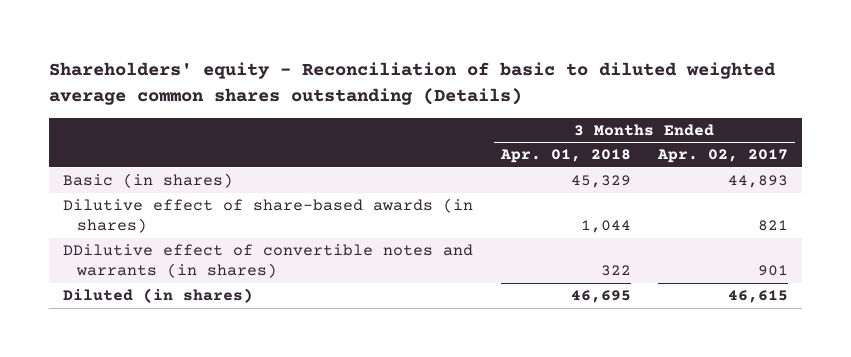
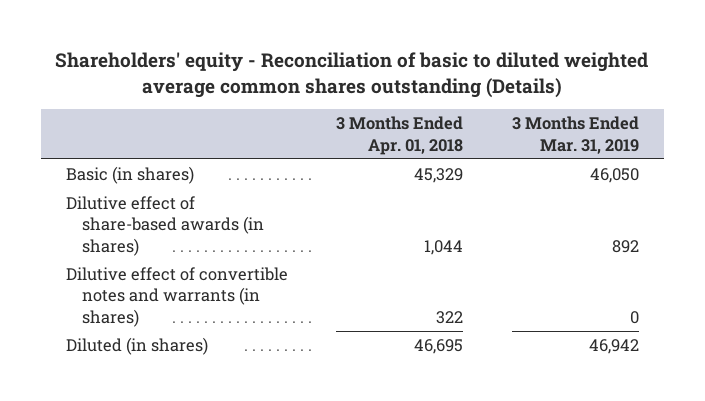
[657,149,789,164] Apr. 02, 2017 -> none
none -> [512,116,640,154] 3 Months Ended Mar. 31, 2019
[63,244,474,279] DDilutive effect of convertible notes and warrants (in shares) -> [65,267,288,327] Dilutive effect of convertible notes and warrants (in shares)

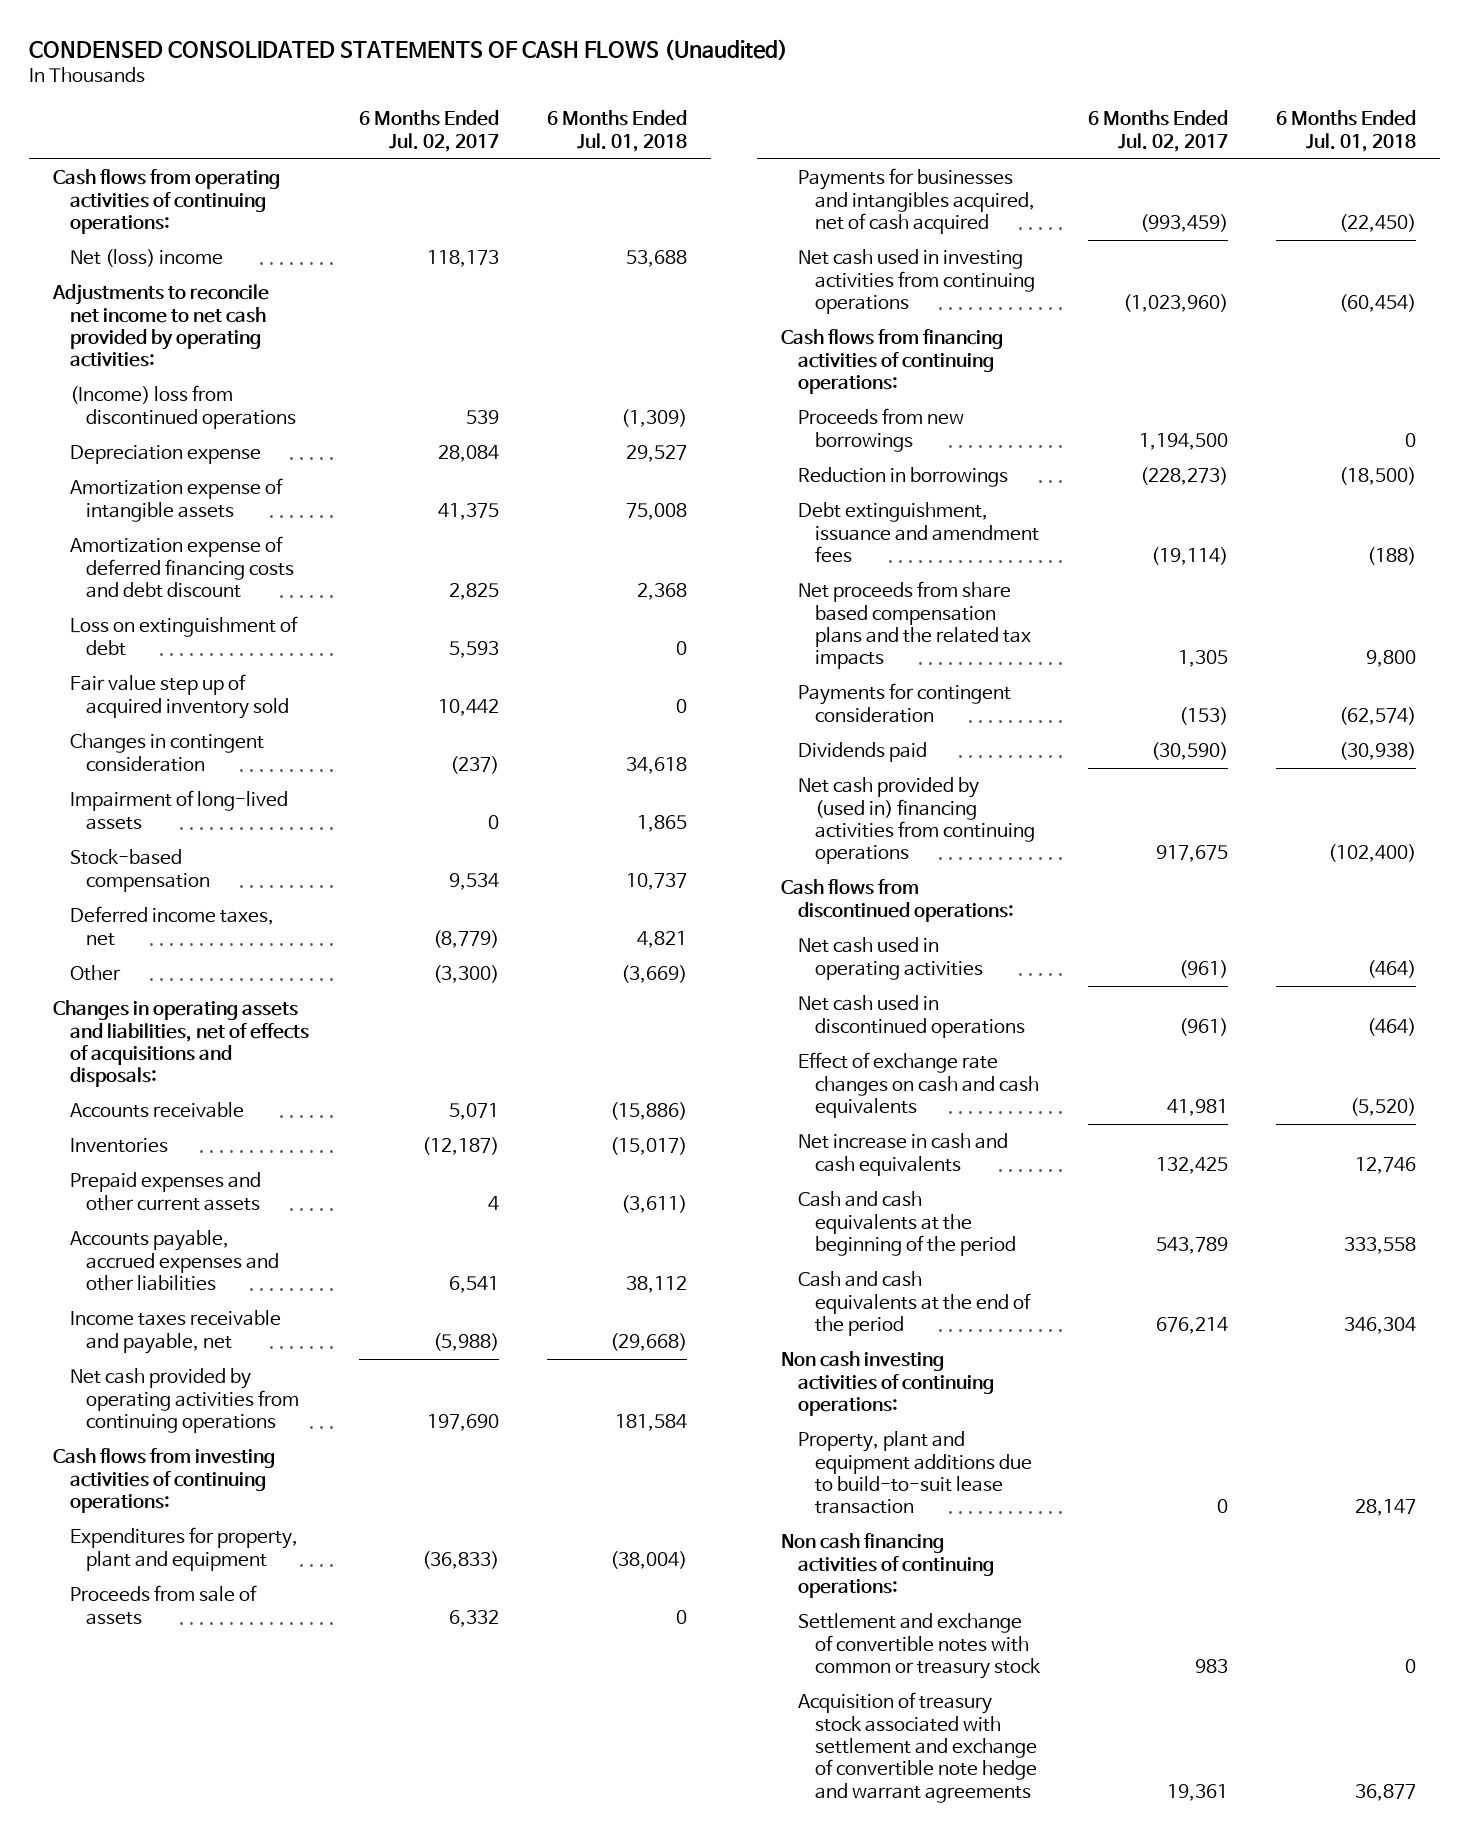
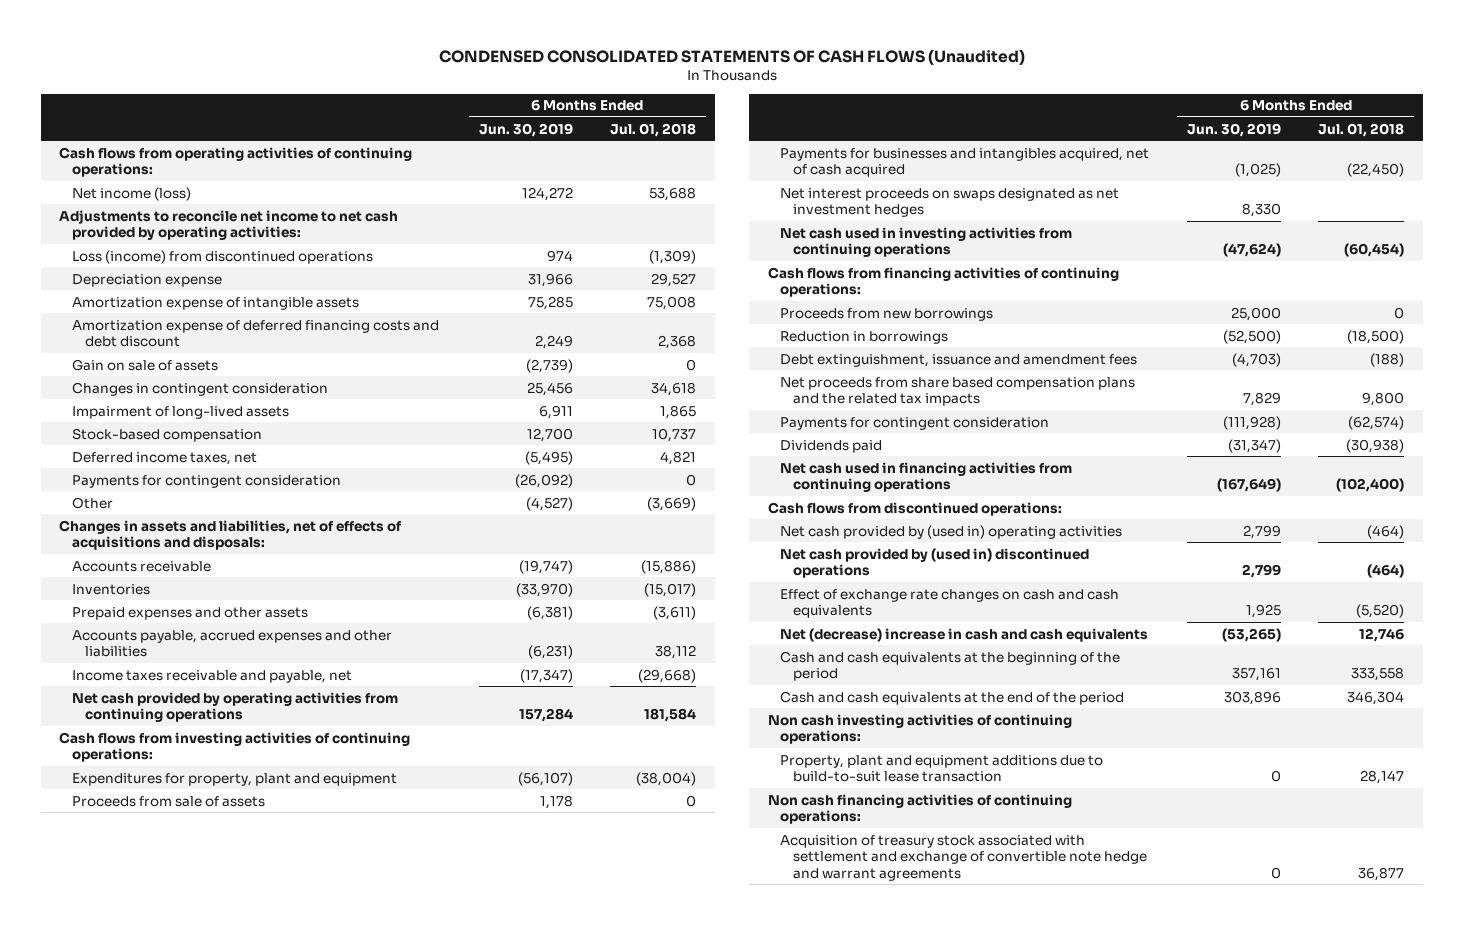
[359,110,500,152] 6 Months Ended Jul. 02, 2017 -> none
none -> [478,122,573,137] Jun. 30, 2019
[69,249,223,268] Net (loss) income -> [72,186,192,201] Net income (loss)
[69,385,297,429] (Income) loss from discontinued operations -> [72,249,374,264] Loss (income) from discontinued operations
[69,616,298,656] Loss on extinguishment of debt -> none
[69,674,290,719] Fair value step up of acquired inventory sold -> none
none -> [72,358,219,371] Gain on sale of assets
none -> [72,474,342,488] Payments for contingent consideration
[52,1000,309,1088] Changes in operating assets and liabilities, net of effects of acquisitions and disposals: -> [59,519,403,551] Changes in assets and liabilities, net of effects of acquisitions and disposals:
[69,1172,261,1211] Prepaid expenses and other current assets -> [72,606,309,620] Prepaid expenses and other assets
none -> [780,187,1120,218] Net interest proceeds on swaps designated as net investment hedges
[798,777,1036,865] Net cash provided by (used in) financing activities from continuing operations -> [780,461,1073,493] Net cash used in financing activities from continuing operations
[798,937,984,980] Net cash used in operating activities -> [780,524,1123,539] Net cash provided by (used in) operating activities
[798,995,1026,1038] Net cash used in discontinued operations -> [780,547,1090,579] Net cash provided by (used in) discontinued operations
[798,1133,1009,1176] Net increase in cash and cash equivalents -> [780,627,1149,642] Net (decrease) increase in cash and cash equivalents
[798,1613,1042,1679] Settlement and exchange of convertible notes with common or treasury stock -> none

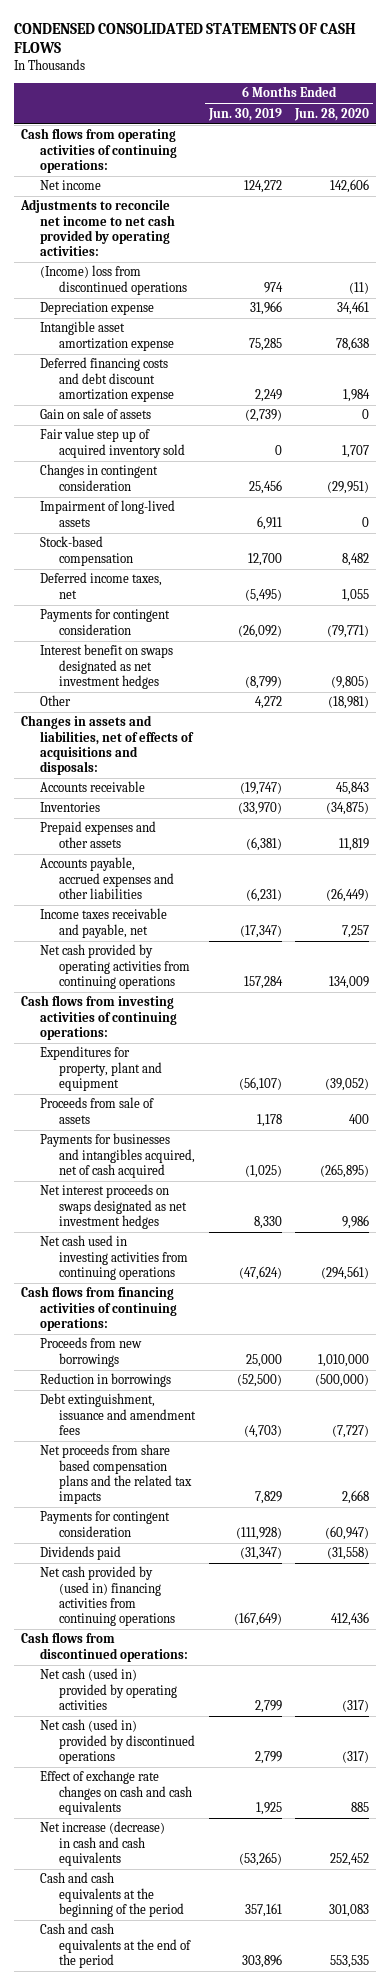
[438,48,1025,65] CONDENSED CONSOLIDATED STATEMENTS OF CASH FLOWS (Unaudited) -> [14,22,357,54] CONDENSED CONSOLIDATED STATEMENTS OF CASH FLOWS
[610,122,697,137] Jul. 01, 2018 -> none
none -> [294,107,370,121] Jun. 28, 2020
[72,186,192,201] Net income (loss) -> [40,180,102,191] Net income
[72,249,374,264] Loss (income) from discontinued operations -> [40,265,188,295] (Income) loss from discontinued operations
[72,296,360,310] Amortization expense of intangible assets -> [40,321,175,351] Intangible asset amortization expense
[72,319,440,348] Amortization expense of deferred financing costs and debt discount -> [40,357,175,403] Deferred financing costs and debt discount amortization expense
none -> [40,428,186,458] Fair value step up of acquired inventory sold
none -> [40,644,174,690] Interest benefit on swaps designated as net investment hedges
[525,496,573,511] (4,527) -> [254,696,282,710] 4,272
[780,461,1073,493] Net cash used in financing activities from continuing operations -> [40,1566,176,1627] Net cash provided by (used in) financing activities from continuing operations
[780,524,1123,539] Net cash provided by (used in) operating activities -> [40,1668,178,1711] Net cash (used in) provided by operating activities
[780,547,1090,579] Net cash provided by (used in) discontinued operations -> [40,1719,196,1765] Net cash (used in) provided by discontinued operations
[780,627,1149,642] Net (decrease) increase in cash and cash equivalents -> [40,1821,166,1867] Net increase (decrease) in cash and cash equivalents
[767,713,1072,745] Non cash investing activities of continuing operations: -> none
[780,754,1104,783] Property, plant and equipment additions due to build-to-suit lease transaction -> none
[767,793,1072,825] Non cash financing activities of continuing operations: -> none
[780,834,1148,881] Acquisition of treasury stock associated with settlement and exchange of convertible note hedge and warrant agreements -> none

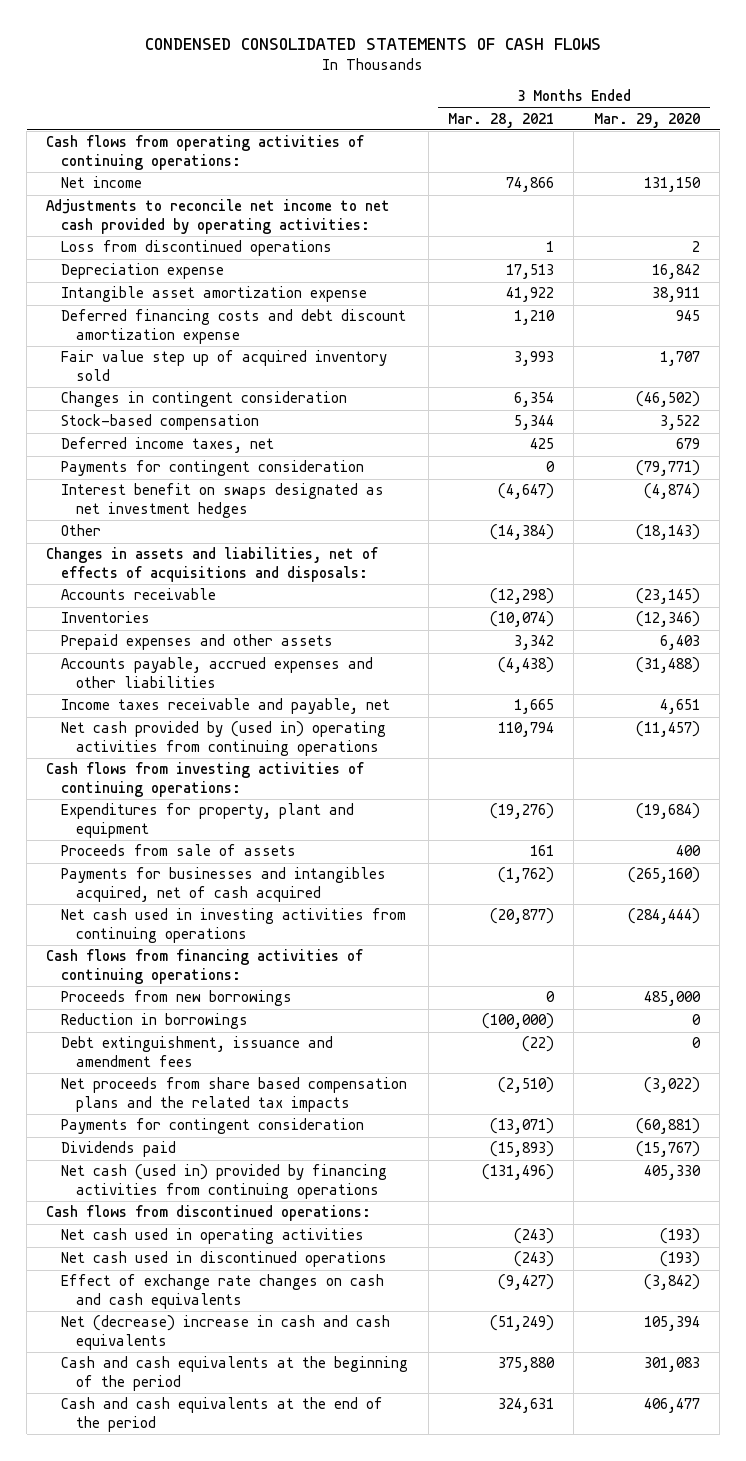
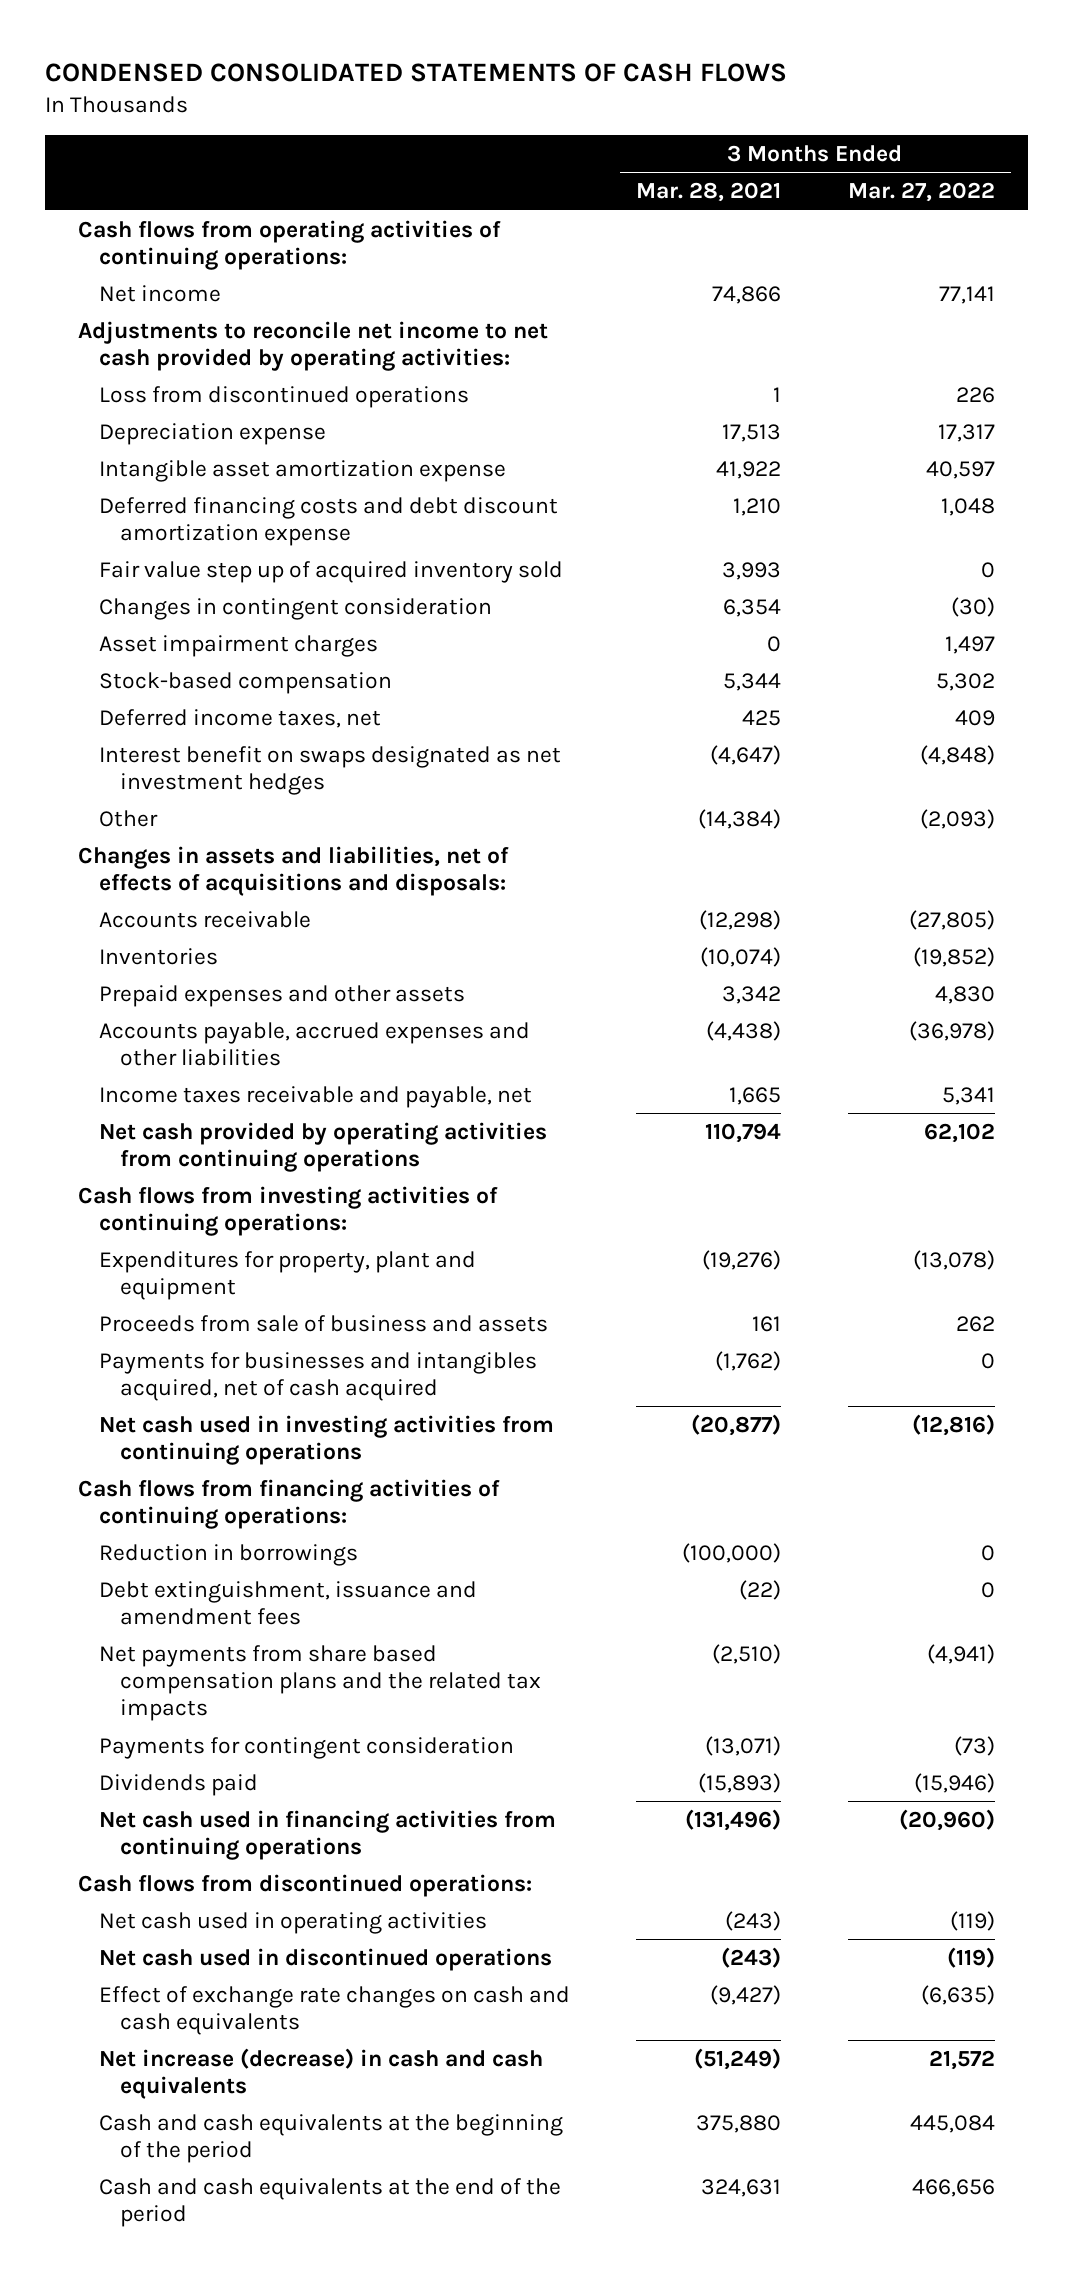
[593,112,700,128] Mar. 29, 2020 -> none
none -> [847,182,995,203] Mar. 27, 2022
none -> [99,634,379,657] Asset impairment charges
[61,460,365,477] Payments for contingent consideration -> none
[61,721,387,756] Net cash provided by (used in) operating activities from continuing operations -> [99,1121,548,1173] Net cash provided by operating activities from continuing operations
[61,844,297,857] Proceeds from sale of assets -> [99,1314,549,1332] Proceeds from sale of business and assets
[61,990,293,1007] Proceeds from new borrowings -> none
[61,1077,408,1112] Net proceeds from share based compensation plans and the related tax impacts -> [99,1644,541,1722] Net payments from share based compensation plans and the related tax impacts
[61,1164,388,1199] Net cash (used in) provided by financing activities from continuing operations -> [99,1809,557,1861] Net cash used in financing activities from continuing operations
[61,1315,391,1350] Net (decrease) increase in cash and cash equivalents -> [99,2047,544,2100] Net increase (decrease) in cash and cash equivalents

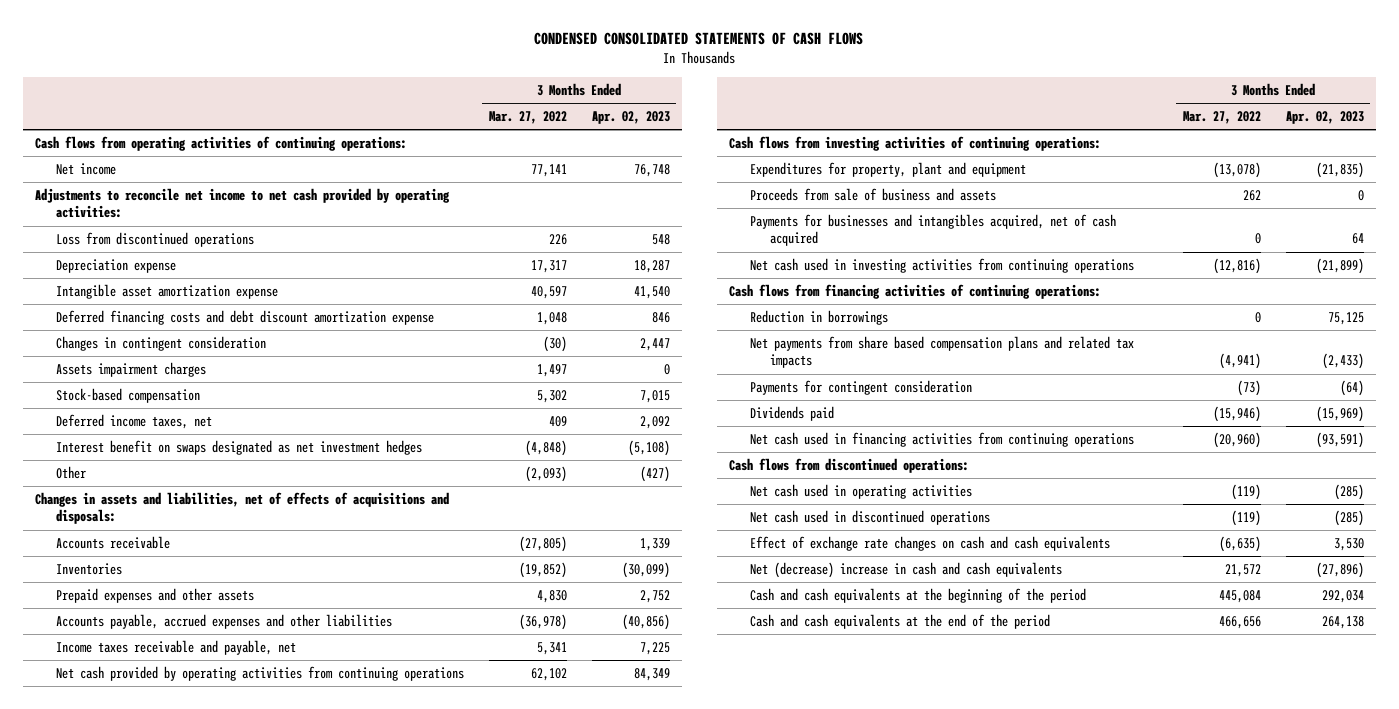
[636,182,782,203] Mar. 28, 2021 -> none
none -> [591,111,670,125] Apr. 02, 2023
[99,560,564,583] Fair value step up of acquired inventory sold -> none
[99,634,379,657] Asset impairment charges -> [55,362,206,378] Assets impairment charges
[99,1580,478,1626] Debt extinguishment, issuance and amendment fees -> none
[99,1644,541,1722] Net payments from share based compensation plans and the related tax impacts -> [749,336,1134,369] Net payments from share based compensation plans and related tax impacts
[99,2047,544,2100] Net increase (decrease) in cash and cash equivalents -> [749,562,1062,579] Net (decrease) increase in cash and cash equivalents

